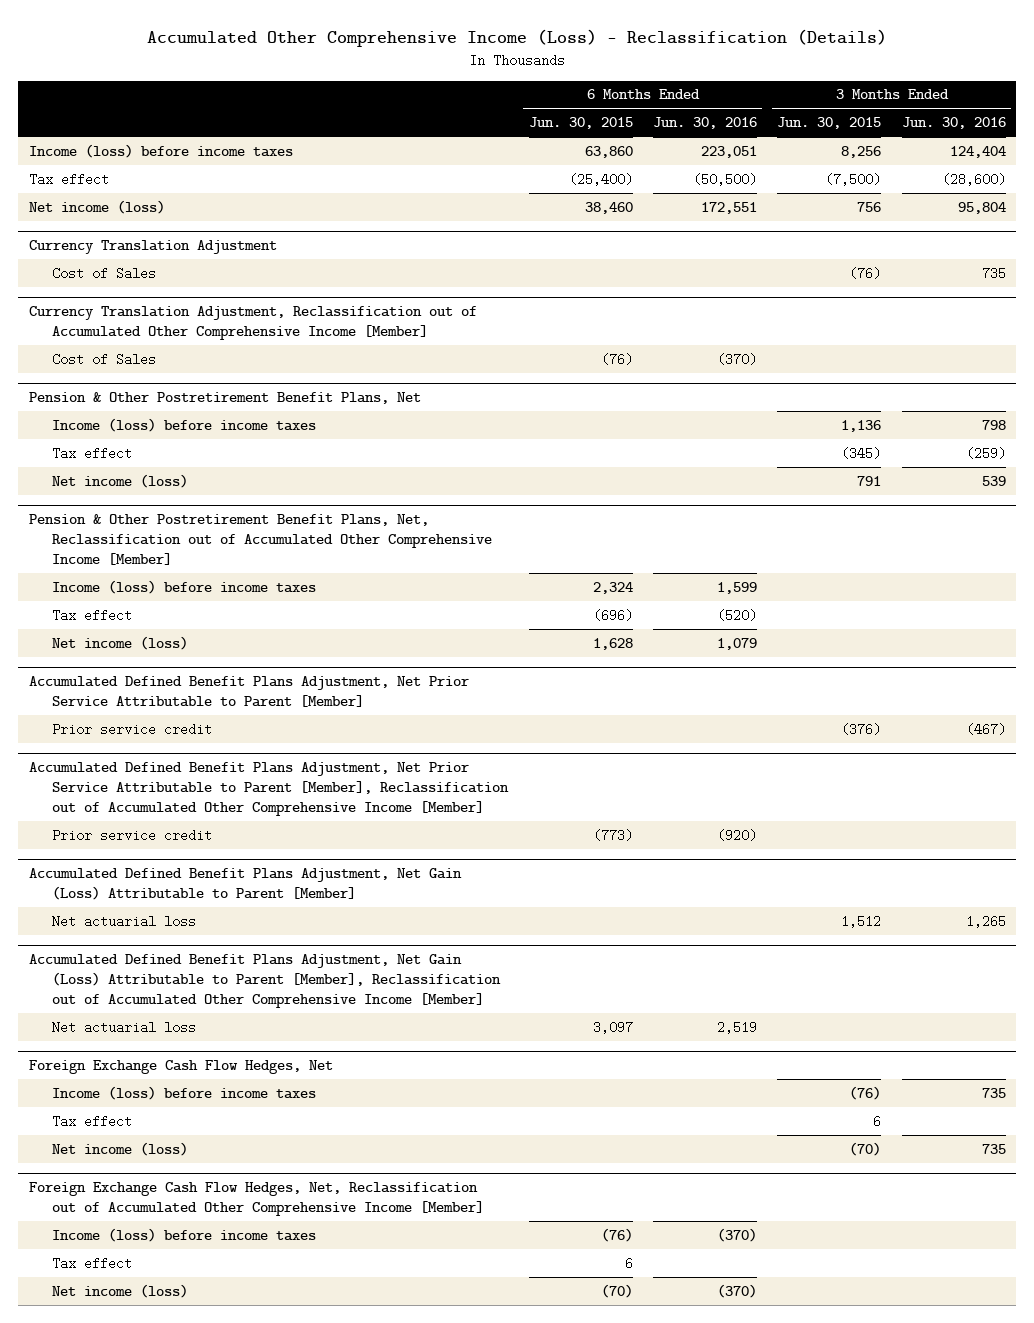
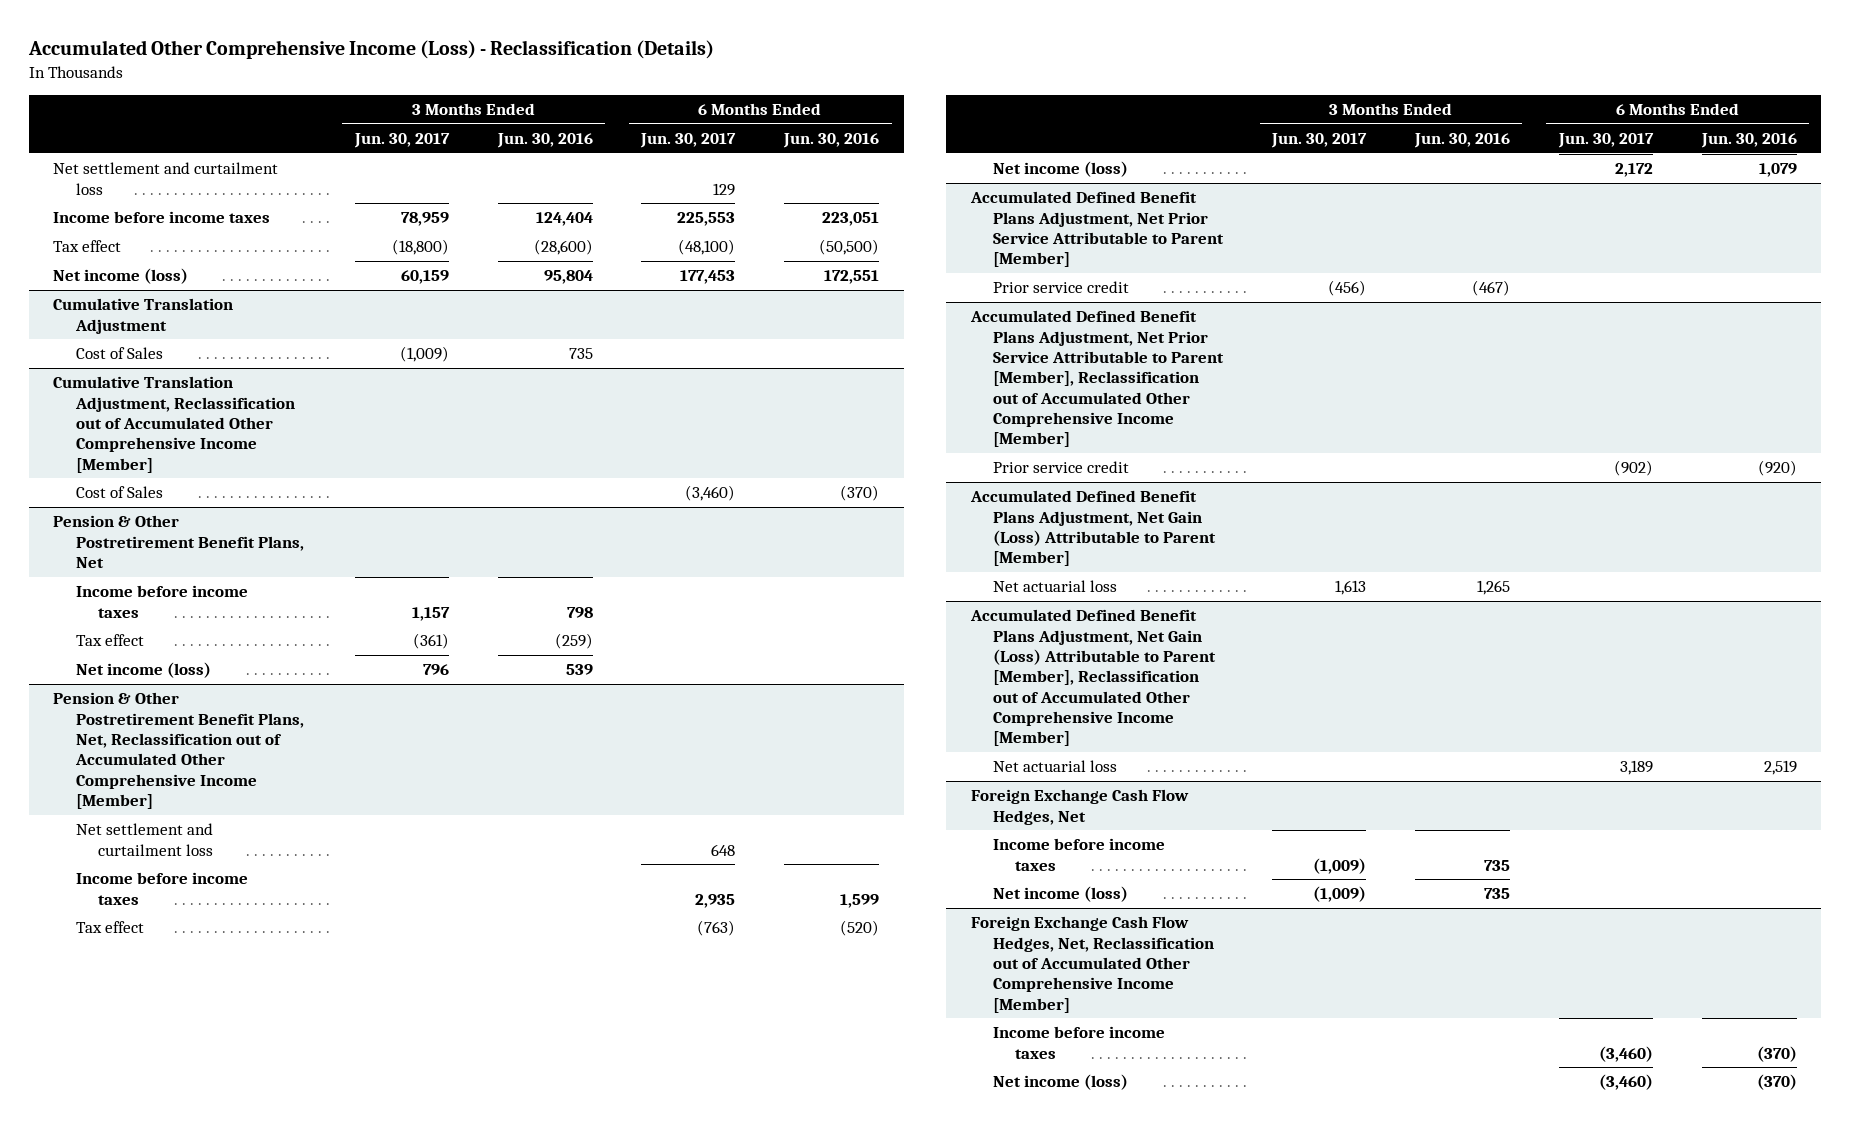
[528,117,633,130] Jun. 30, 2015 -> none
[777,117,882,130] Jun. 30, 2015 -> none
none -> [353,132,450,148] Jun. 30, 2017
none -> [640,132,737,148] Jun. 30, 2017
none -> [53,162,279,195] Net settlement and curtailment loss
[28,143,293,158] Income (loss) before income taxes -> [53,211,271,224] Income before income taxes
[28,239,277,254] Currency Translation Adjustment -> [53,298,234,334] Cumulative Translation Adjustment
[28,305,477,340] Currency Translation Adjustment, Reclassification out of Accumulated Other Comprehensive Income [Member] -> [53,376,295,473] Cumulative Translation Adjustment, Reclassification out of Accumulated Other Comprehensive Income [Member]
[52,417,317,432] Income (loss) before income taxes -> [75,585,248,618] Income before income taxes
none -> [75,823,213,856] Net settlement and curtailment loss
[52,579,317,594] Income (loss) before income taxes -> [75,872,248,905] Income before income taxes
[52,1114,133,1128] Tax effect -> none
[52,1085,317,1100] Income (loss) before income taxes -> [992,838,1165,871] Income before income taxes
[52,1256,133,1270] Tax effect -> none
[52,1227,317,1242] Income (loss) before income taxes -> [992,1026,1165,1059] Income before income taxes

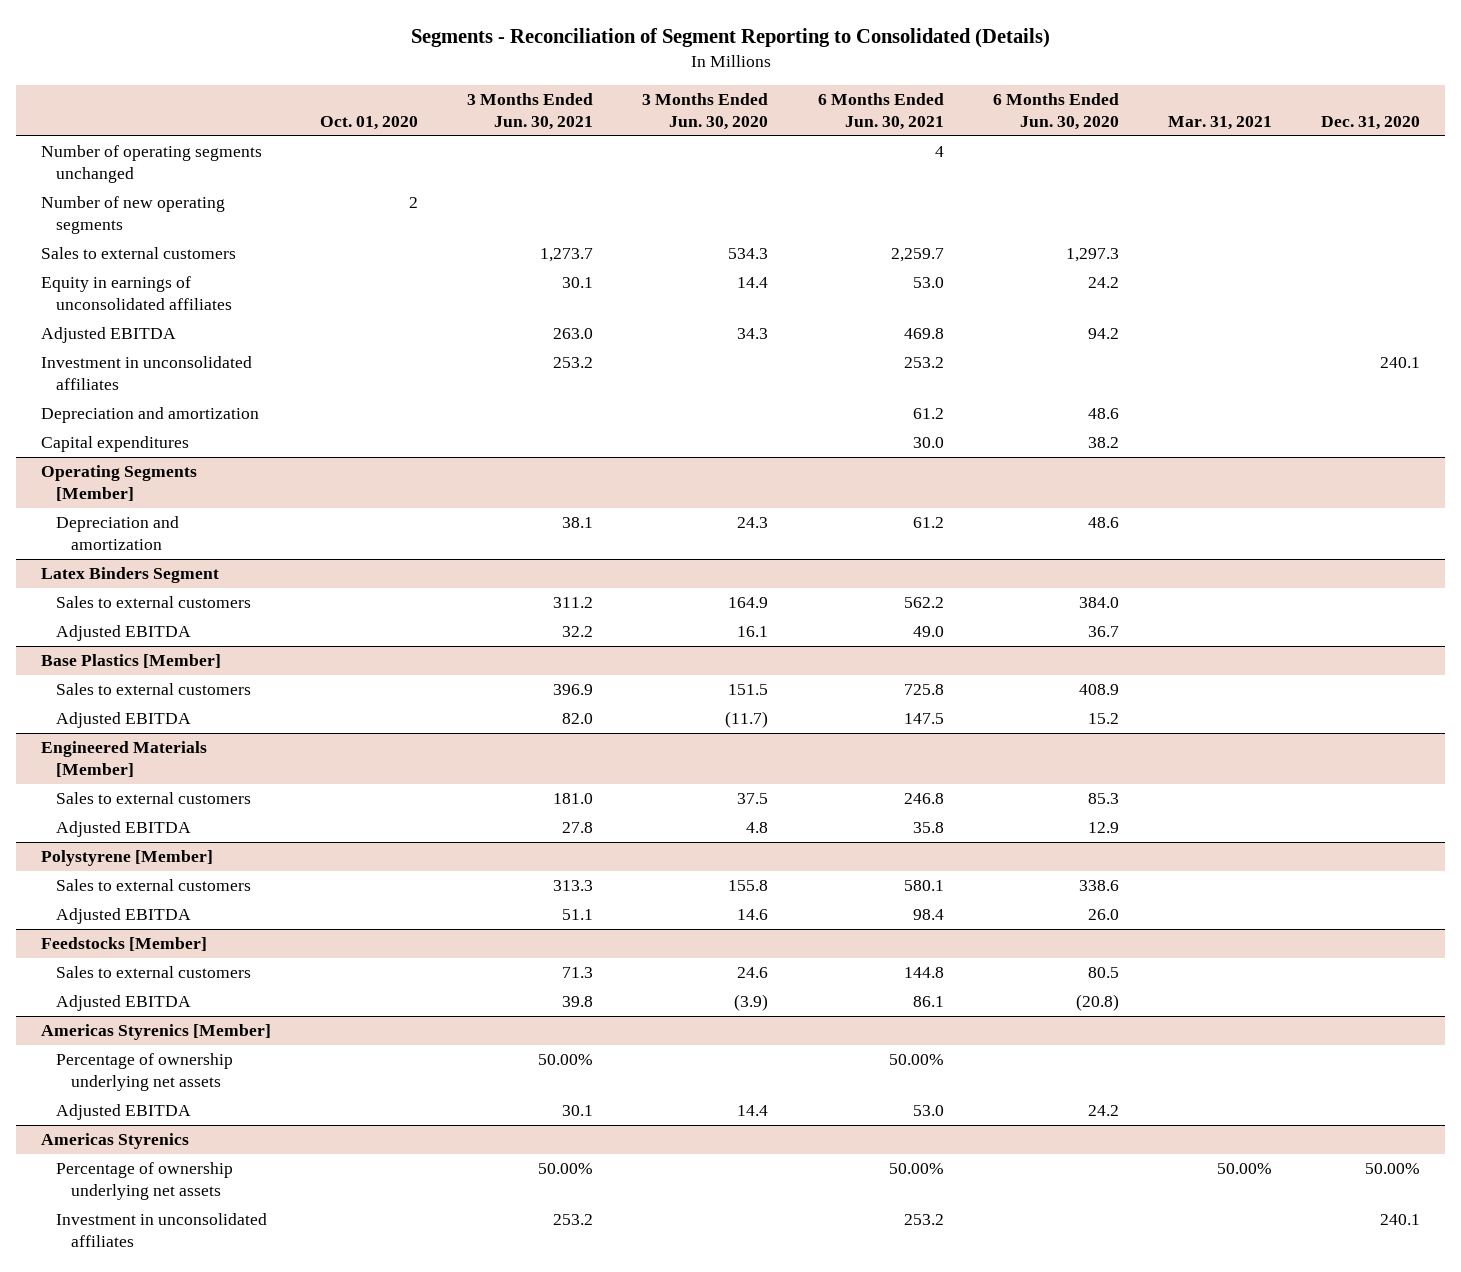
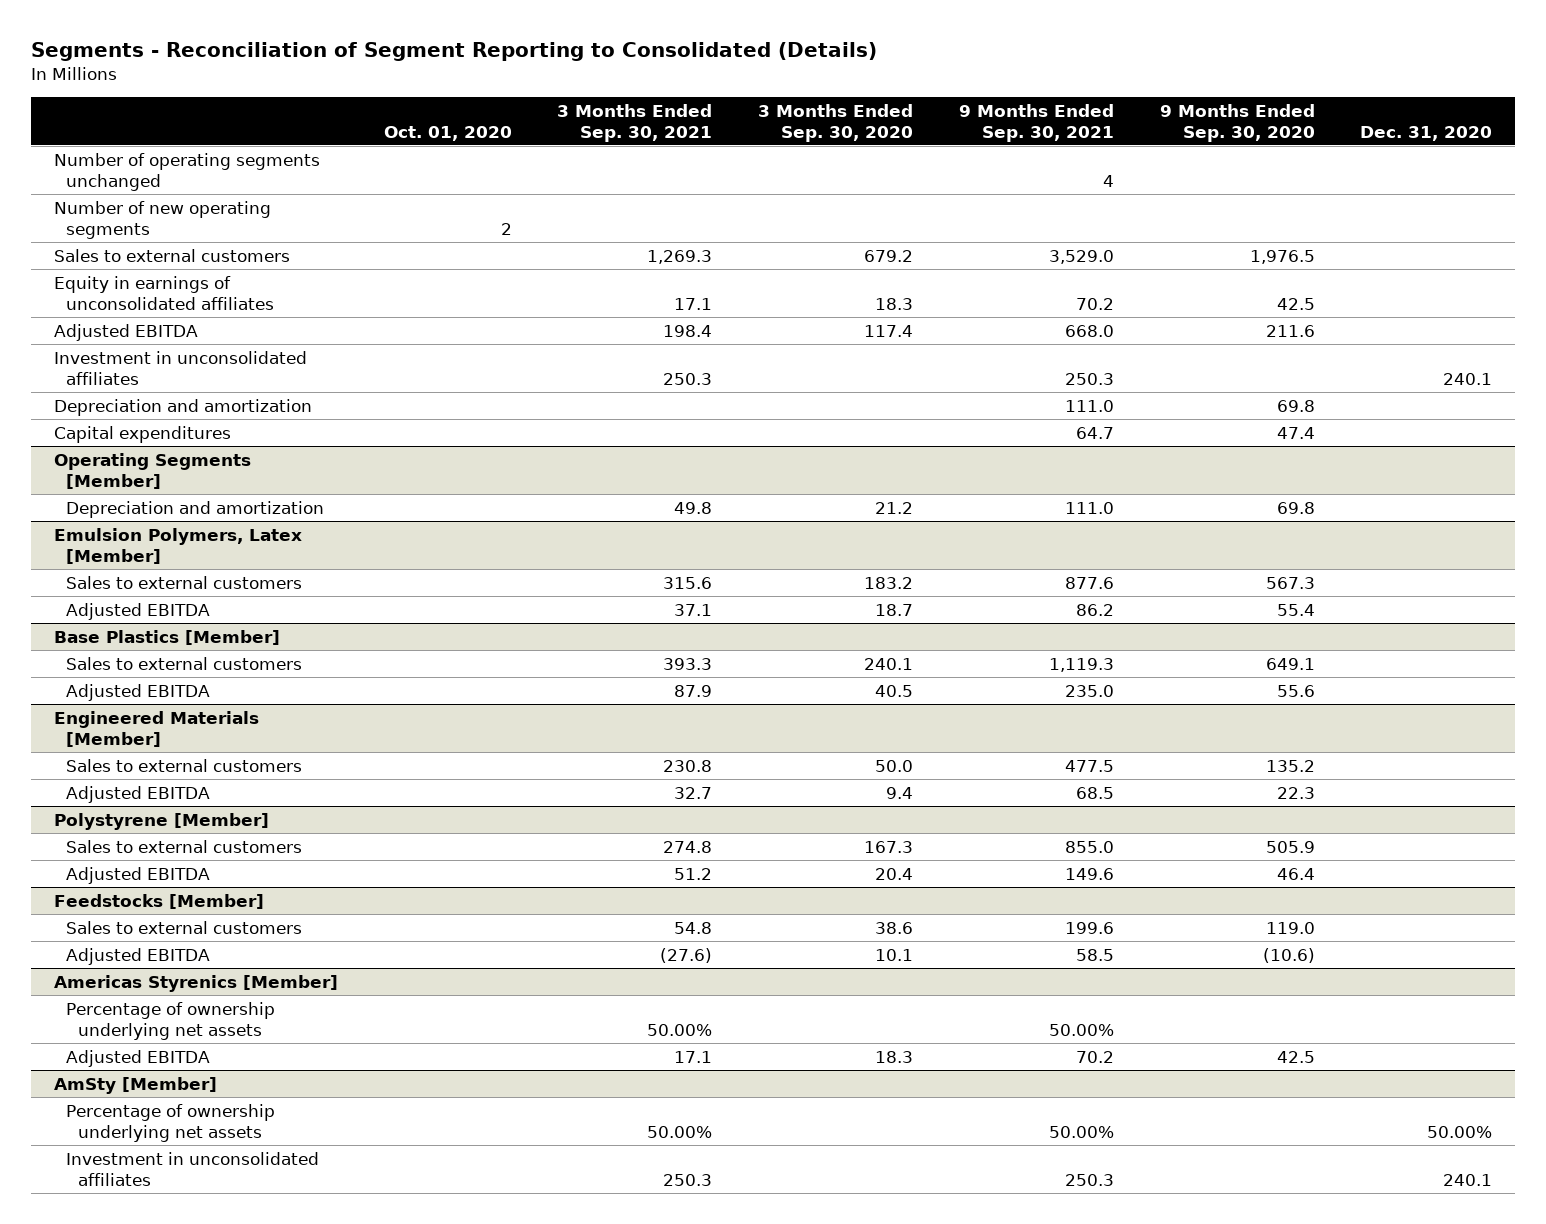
[467,92,594,130] 3 Months Ended Jun. 30, 2021 -> none
[642,92,769,130] 3 Months Ended Jun. 30, 2020 -> none
[817,92,944,130] 6 Months Ended Jun. 30, 2021 -> none
[992,92,1119,130] 6 Months Ended Jun. 30, 2020 -> none
[1168,115,1273,130] Mar. 31, 2021 -> none
none -> [557,103,713,142] 3 Months Ended Sep. 30, 2021
none -> [758,103,914,142] 3 Months Ended Sep. 30, 2020
none -> [958,103,1114,142] 9 Months Ended Sep. 30, 2021
none -> [1159,103,1315,142] 9 Months Ended Sep. 30, 2020
[40,567,219,584] Latex Binders Segment -> [53,527,302,564] Emulsion Polymers, Latex [Member]
[40,1133,189,1150] Americas Styrenics -> [53,1076,217,1094] AmSty [Member]

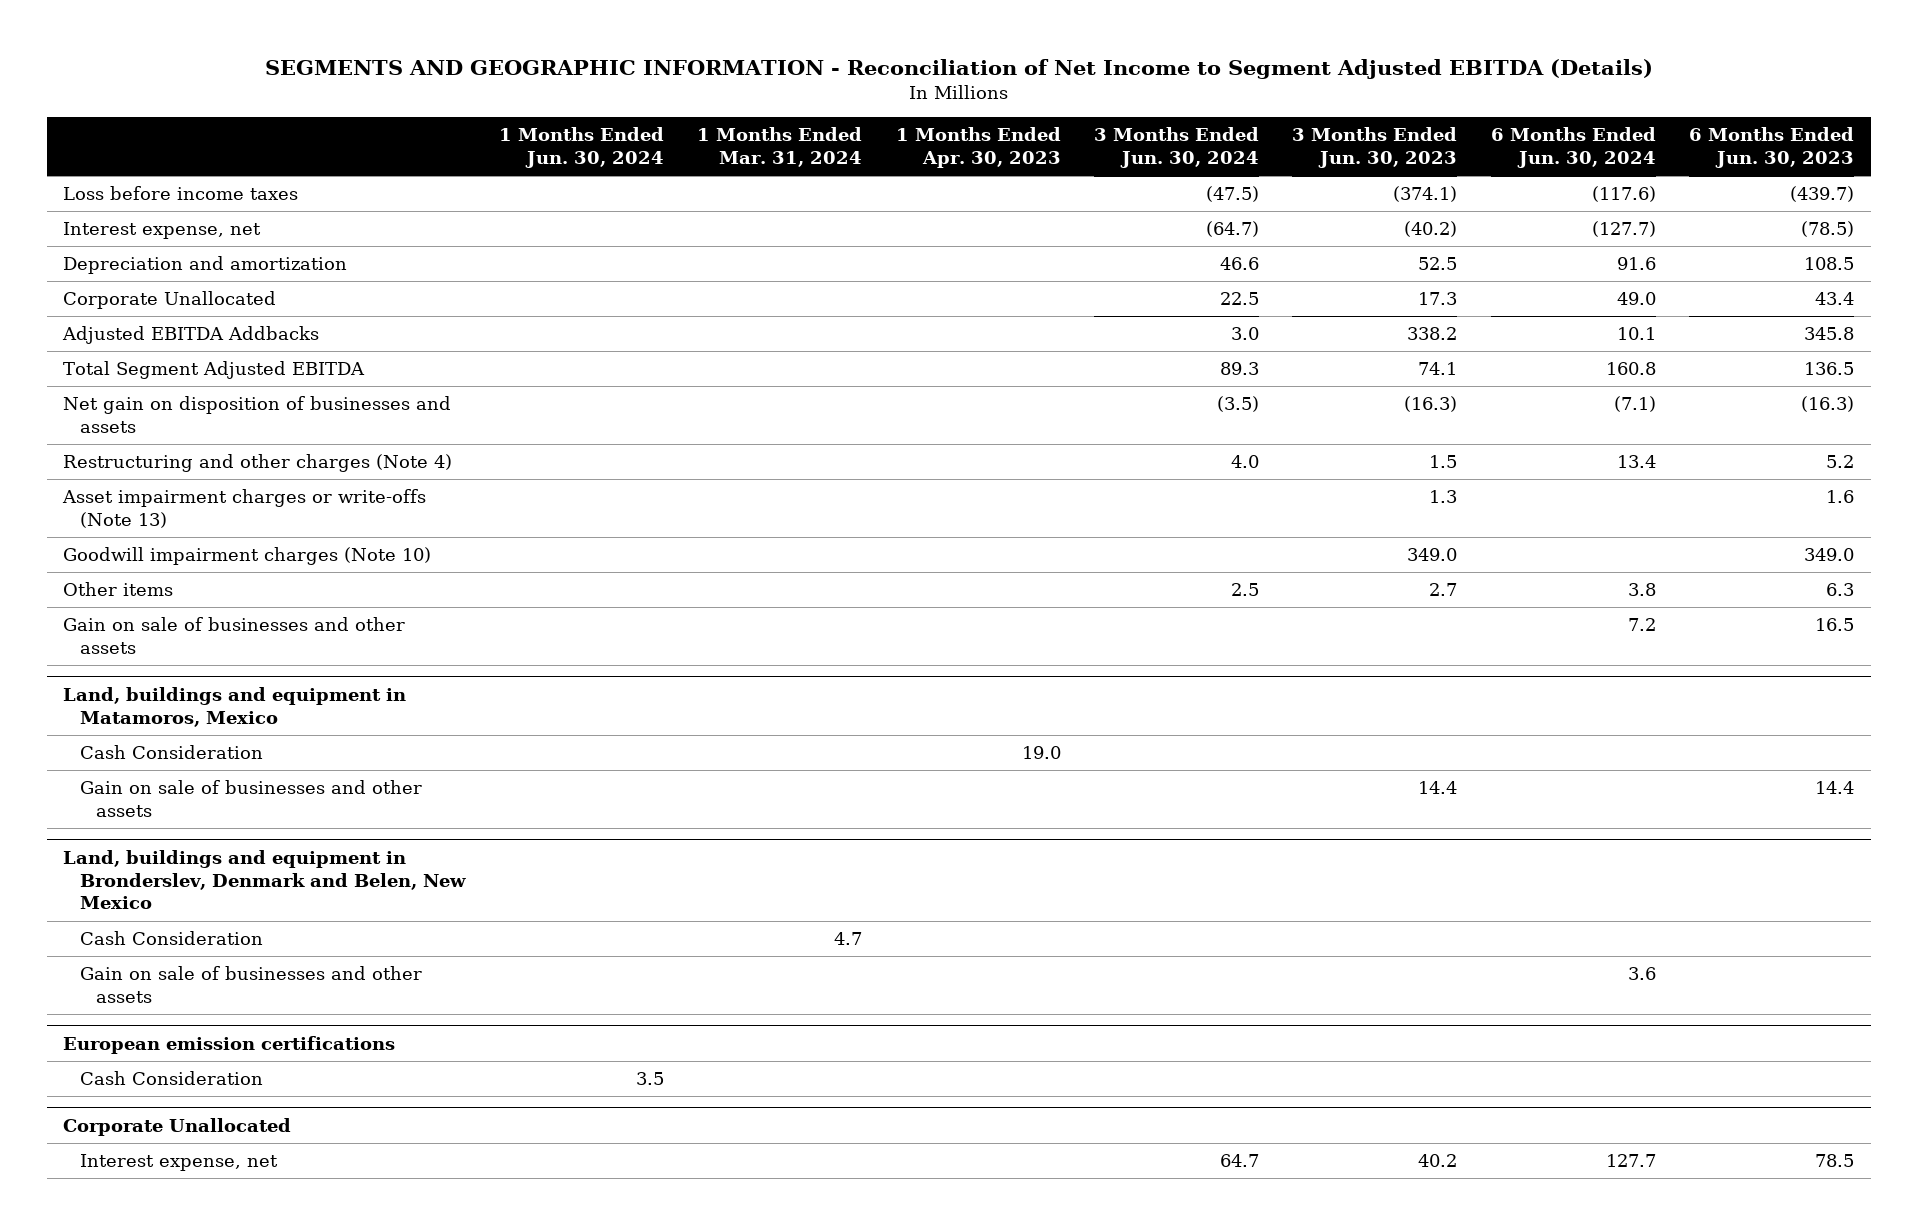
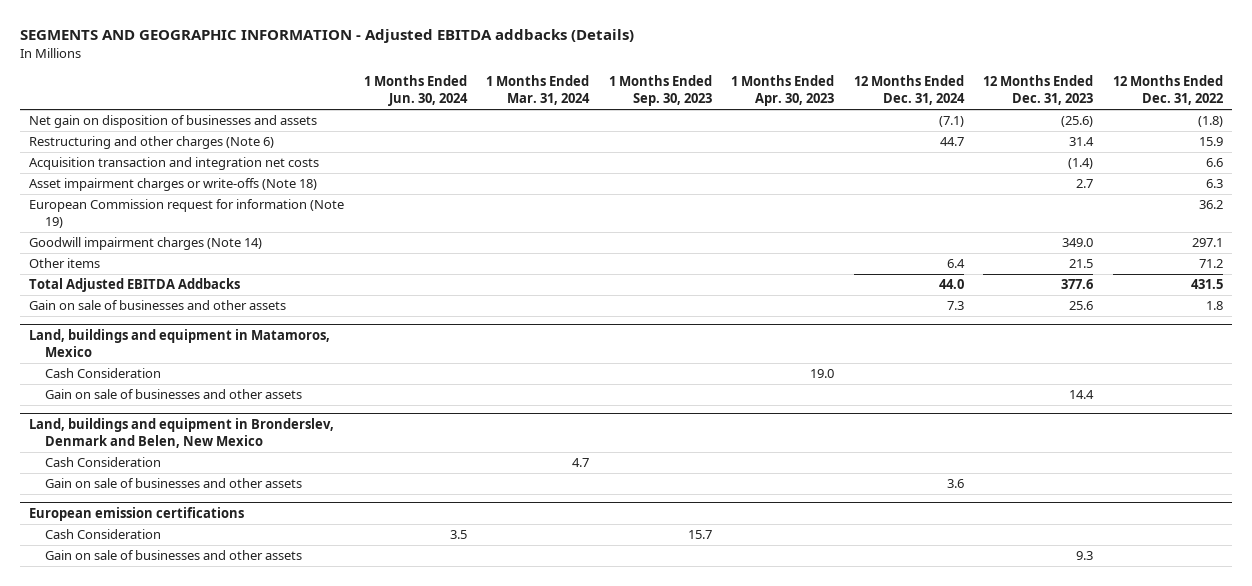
[264,58,1653,79] SEGMENTS AND GEOGRAPHIC INFORMATION - Reconciliation of Net Income to Segment Adjusted EBITDA (Details) -> [19,28,634,43] SEGMENTS AND GEOGRAPHIC INFORMATION - Adjusted EBITDA addbacks (Details)
[1094,127,1260,169] 3 Months Ended Jun. 30, 2024 -> none
[1292,127,1458,169] 3 Months Ended Jun. 30, 2023 -> none
[1490,127,1656,169] 6 Months Ended Jun. 30, 2024 -> none
[1689,127,1855,169] 6 Months Ended Jun. 30, 2023 -> none
none -> [608,75,712,107] 1 Months Ended Sep. 30, 2023
none -> [853,75,965,106] 12 Months Ended Dec. 31, 2024
none -> [983,75,1094,106] 12 Months Ended Dec. 31, 2023
none -> [1112,75,1223,106] 12 Months Ended Dec. 31, 2022
[63,186,299,201] Loss before income taxes -> none
[63,222,262,240] Interest expense, net -> none
[63,256,348,275] Depreciation and amortization -> none
[63,291,277,310] Corporate Unallocated -> none
[62,326,320,345] Adjusted EBITDA Addbacks -> none
[63,361,366,380] Total Segment Adjusted EBITDA -> none
[63,454,453,473] Restructuring and other charges (Note 4) -> [29,136,275,150] Restructuring and other charges (Note 6)
none -> [29,157,320,171] Acquisition transaction and integration net costs
[62,489,427,529] Asset impairment charges or write-offs (Note 13) -> [29,178,318,192] Asset impairment charges or write-offs (Note 18)
none -> [29,199,345,229] European Commission request for information (Note 19)
[63,547,432,566] Goodwill impairment charges (Note 10) -> [29,237,263,251] Goodwill impairment charges (Note 14)
none -> [29,278,241,293] Total Adjusted EBITDA Addbacks
[63,1117,292,1136] Corporate Unallocated -> none
[79,1154,278,1172] Interest expense, net -> none
none -> [45,550,303,561] Gain on sale of businesses and other assets

